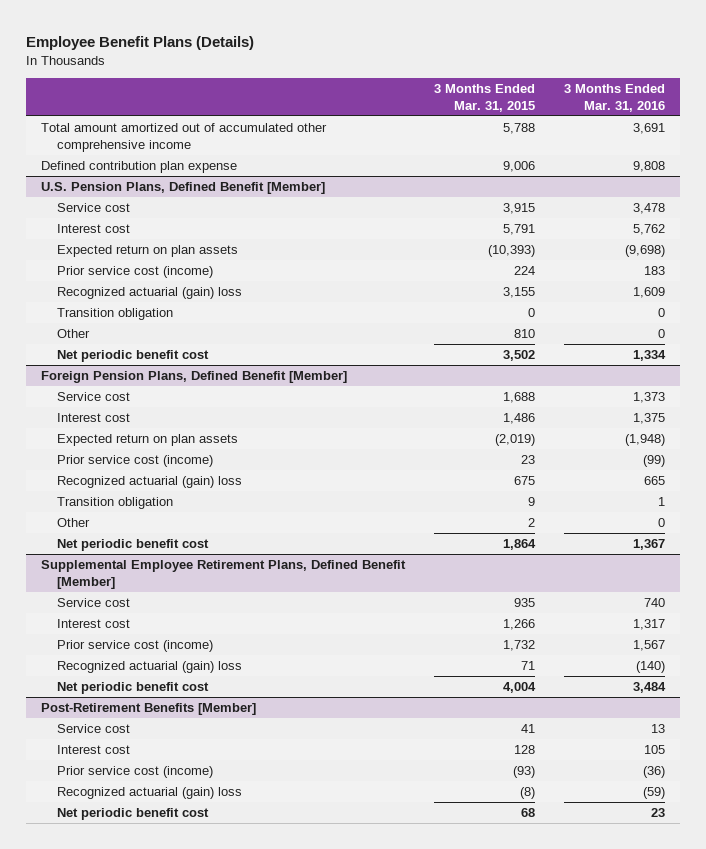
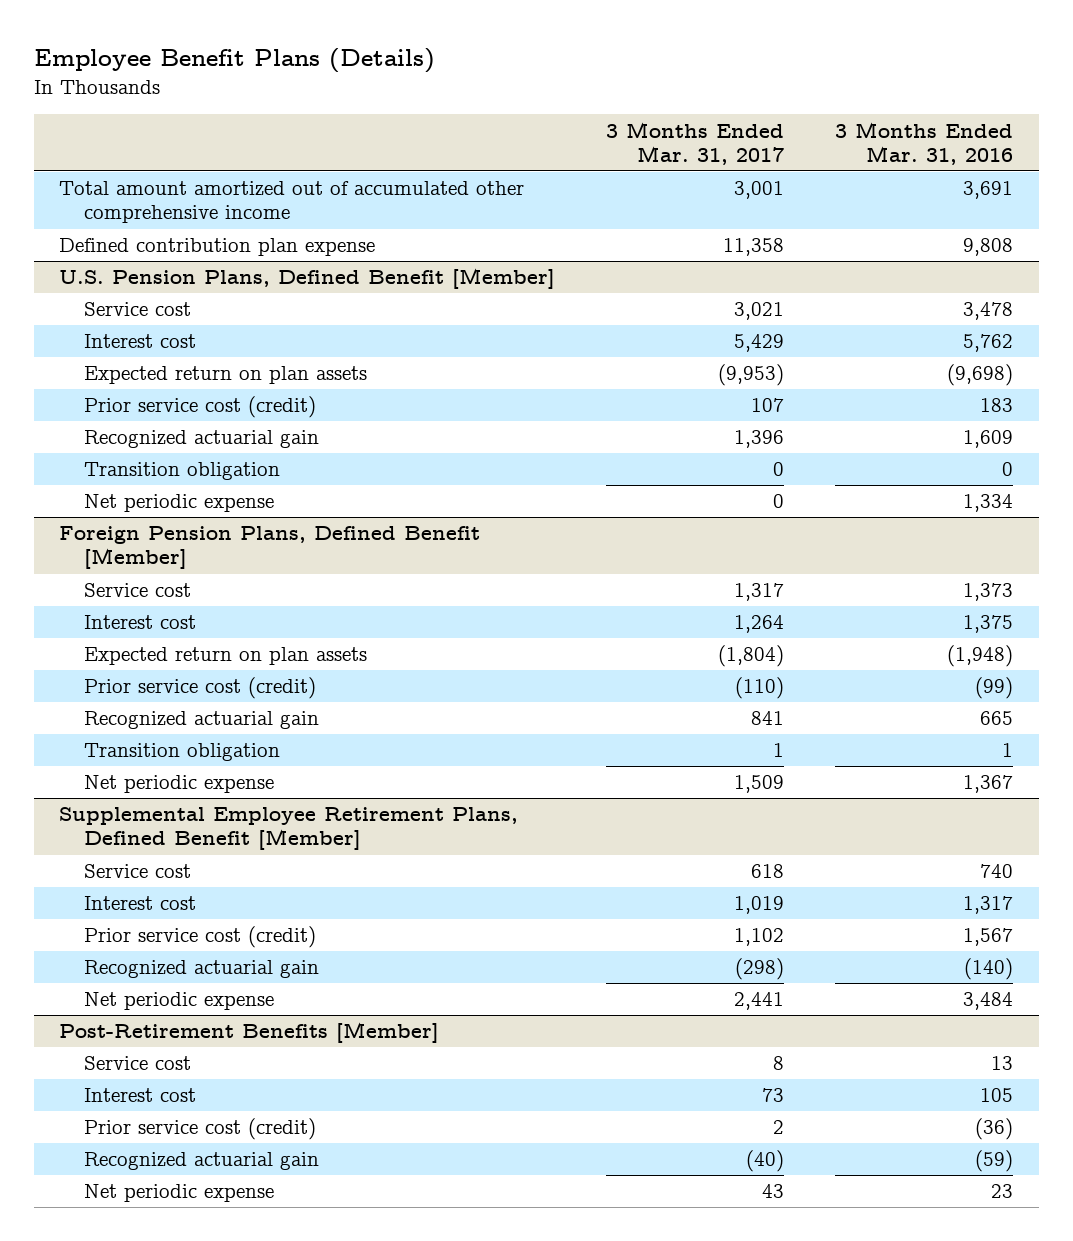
[433,84,535,112] 3 Months Ended Mar. 31, 2015 -> none
none -> [606,121,785,165] 3 Months Ended Mar. 31, 2017
[56,266,213,279] Prior service cost (income) -> [84,396,317,419] Prior service cost (credit)
[56,287,242,300] Recognized actuarial (gain) loss -> [84,430,320,449] Recognized actuarial gain
[56,329,90,339] Other -> none
[56,350,209,363] Net periodic benefit cost -> [84,494,275,513] Net periodic expense
[56,455,213,468] Prior service cost (income) -> [84,677,317,700] Prior service cost (credit)
[56,476,242,489] Recognized actuarial (gain) loss -> [84,711,320,730] Recognized actuarial gain
[56,518,90,528] Other -> none
[56,539,209,552] Net periodic benefit cost -> [84,775,275,794] Net periodic expense
[56,640,213,653] Prior service cost (income) -> [84,926,317,949] Prior service cost (credit)
[56,661,242,674] Recognized actuarial (gain) loss -> [84,960,320,979] Recognized actuarial gain
[56,682,209,695] Net periodic benefit cost -> [84,992,275,1011] Net periodic expense
[56,766,213,779] Prior service cost (income) -> [84,1118,317,1141] Prior service cost (credit)
[56,787,242,800] Recognized actuarial (gain) loss -> [84,1152,320,1171] Recognized actuarial gain
[56,808,209,821] Net periodic benefit cost -> [84,1184,275,1203] Net periodic expense

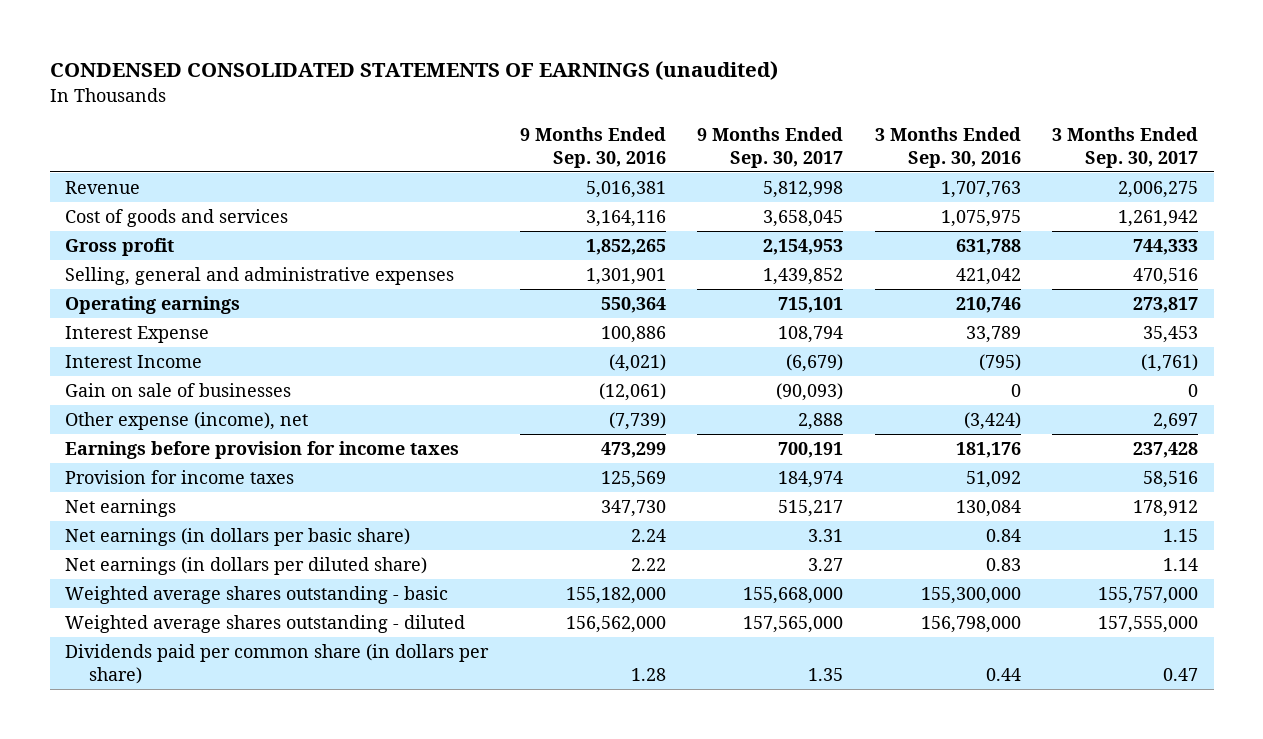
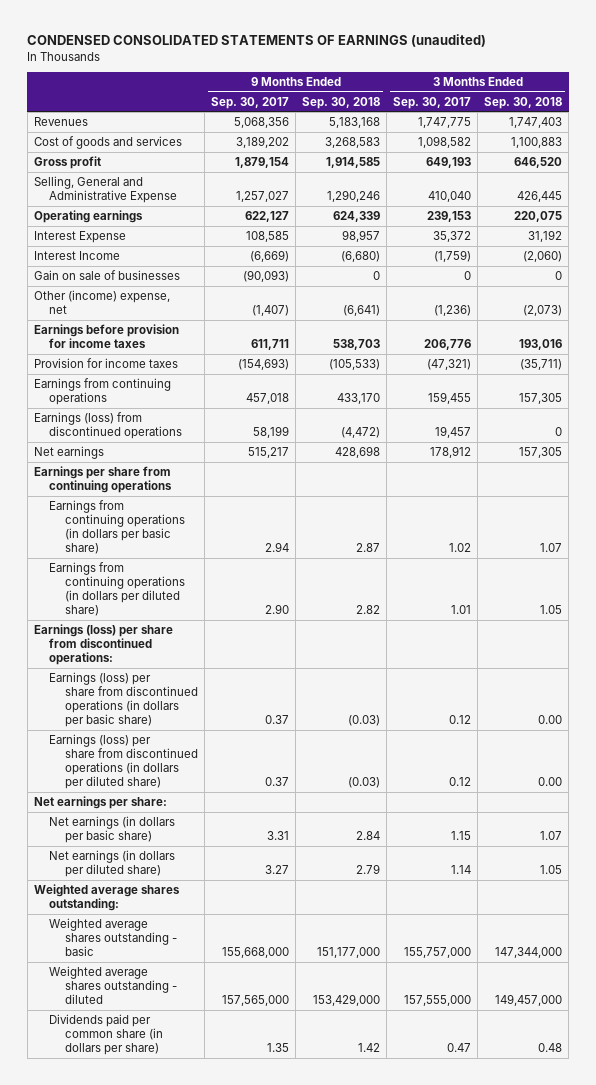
[519,126,666,168] 9 Months Ended Sep. 30, 2016 -> none
[874,126,1021,168] 3 Months Ended Sep. 30, 2016 -> none
none -> [302,96,381,109] Sep. 30, 2018
none -> [484,96,563,109] Sep. 30, 2018
[65,181,141,195] Revenue -> none
none -> [33,117,88,127] Revenues
[763,210,844,228] 3,658,045 -> [236,136,290,149] 3,189,202
[1118,210,1199,228] 1,261,942 -> [418,136,472,149] 1,098,582
[763,239,844,256] 2,154,953 -> [235,157,290,169] 1,879,154
[1133,239,1199,256] 744,333 -> [426,157,472,169] 649,193
[65,267,455,286] Selling, general and administrative expenses -> [33,176,178,204] Selling, General and Administrative Expense
[763,268,844,286] 1,439,852 -> [236,191,290,203] 1,257,027
[1133,268,1199,286] 470,516 -> [428,191,472,203] 410,040
[778,297,844,314] 715,101 -> [245,211,290,223] 622,127
[1133,297,1199,314] 273,817 -> [427,211,472,223] 239,153
[778,326,844,344] 108,794 -> [246,231,290,243] 108,585
[1143,326,1199,344] 35,453 -> [433,231,472,243] 35,372
[786,354,844,373] (6,679) -> [250,250,290,263] (6,669)
[1141,354,1199,373] (1,761) -> [434,250,472,263] (1,759)
[65,412,309,431] Other expense (income), net -> [33,290,170,315] Other (income) expense, net
[798,413,844,431] 2,888 -> [252,305,290,317] (1,407)
[1153,413,1199,431] 2,697 -> [434,305,472,317] (1,236)
[778,442,844,459] 700,191 -> [251,339,290,351] 611,711
[1133,442,1199,459] 237,428 -> [424,339,472,351] 206,776
[778,471,844,489] 184,974 -> [238,358,290,371] (154,693)
[1143,471,1199,489] 58,516 -> [427,359,472,371] (47,321)
none -> [33,378,171,406] Earnings from continuing operations
none -> [33,412,183,440] Earnings (loss) from discontinued operations
none -> [33,466,173,494] Earnings per share from continuing operations
none -> [49,500,186,555] Earnings from continuing operations (in dollars per basic share)
none -> [49,562,186,617] Earnings from continuing operations (in dollars per diluted share)
none -> [33,624,173,666] Earnings (loss) per share from discontinued operations:
none -> [49,672,199,728] Earnings (loss) per share from discontinued operations (in dollars per basic share)
none -> [49,734,199,790] Earnings (loss) per share from discontinued operations (in dollars per diluted share)
none -> [33,796,167,810] Net earnings per share:
none -> [33,884,180,912] Weighted average shares outstanding:

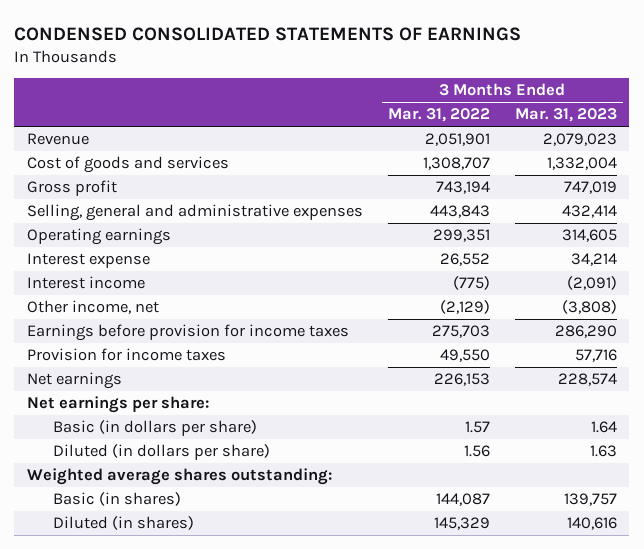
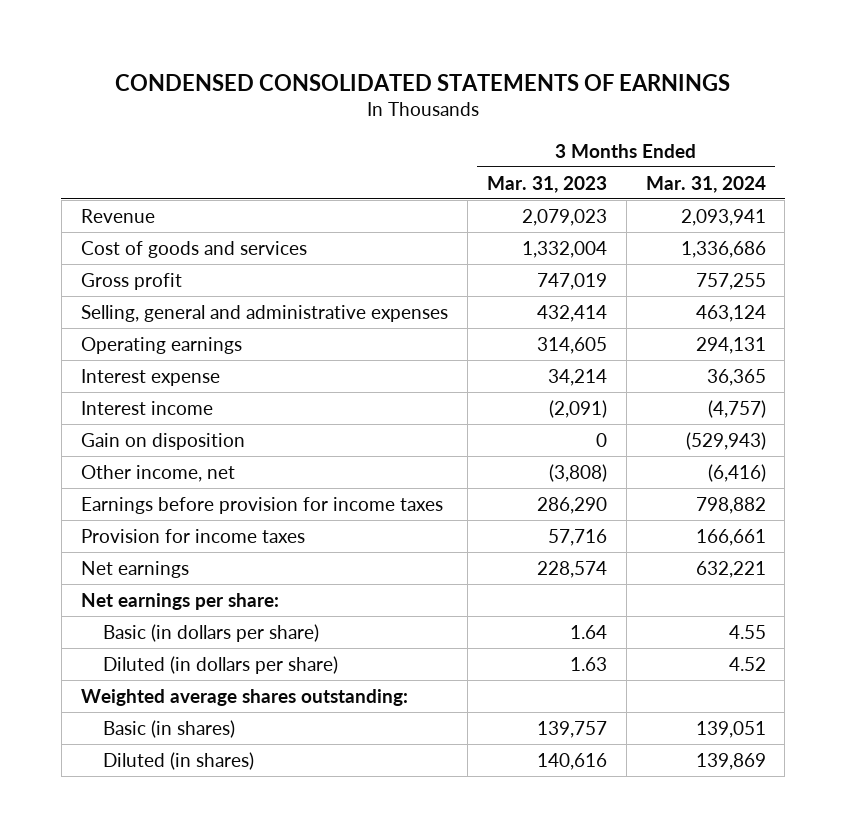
[387,108,490,123] Mar. 31, 2022 -> none
none -> [645,175,766,193] Mar. 31, 2024
none -> [80,432,245,450] Gain on disposition

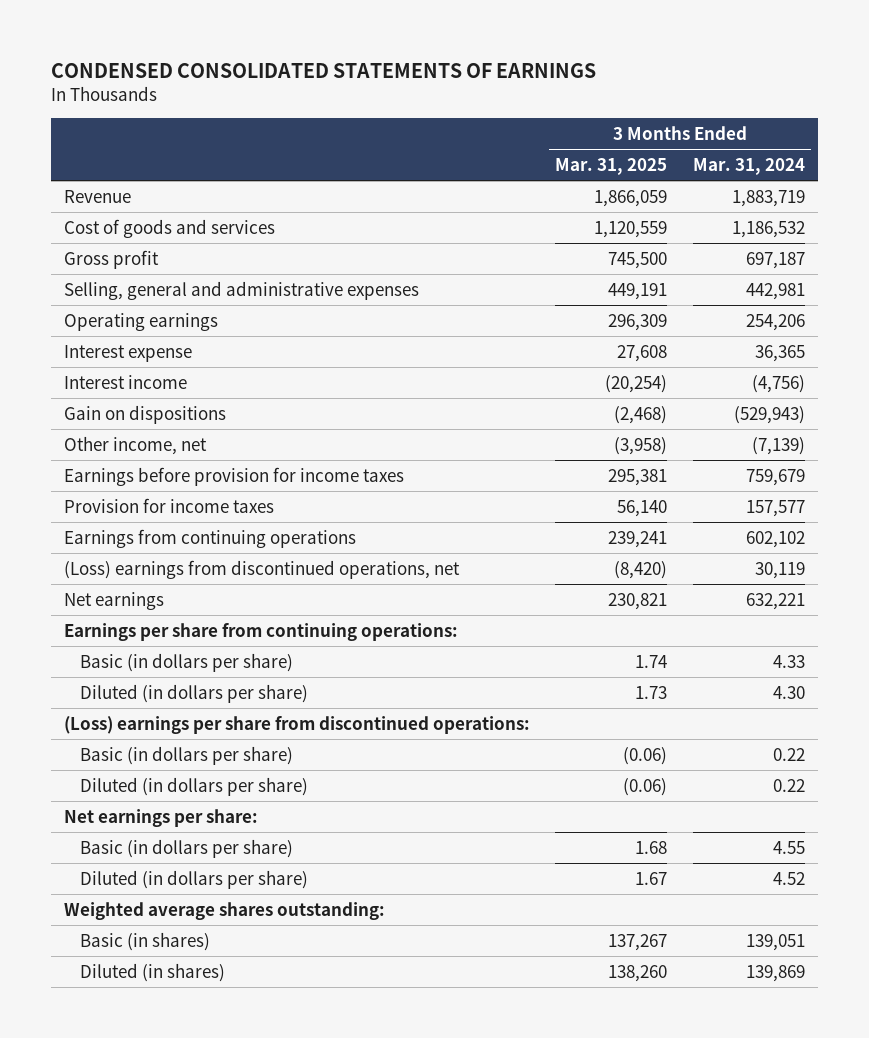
[486,175,607,193] Mar. 31, 2023 -> none
none -> [555,157,668,175] Mar. 31, 2025
[680,208,766,226] 2,093,941 -> [731,189,805,207] 1,883,719
[680,240,766,258] 1,336,686 -> [731,220,805,238] 1,186,532
[695,272,766,290] 757,255 -> [745,251,805,269] 697,187
[695,304,766,322] 463,124 -> [745,282,805,300] 442,981
[695,336,766,354] 294,131 -> [745,313,805,331] 254,206
[707,399,766,418] (4,757) -> [751,374,805,393] (4,756)
[80,432,245,450] Gain on disposition -> [63,404,226,424] Gain on dispositions
[707,463,766,482] (6,416) -> [751,436,805,455] (7,139)
[695,496,766,514] 798,882 -> [745,468,805,486] 759,679
[695,528,766,546] 166,661 -> [745,499,805,517] 157,577
none -> [63,528,356,548] Earnings from continuing operations
none -> [63,559,460,579] (Loss) earnings from discontinued operations, net
none -> [63,622,458,641] Earnings per share from continuing operations:
none -> [79,652,293,672] Basic (in dollars per share)
none -> [79,683,308,703] Diluted (in dollars per share)
none -> [63,715,530,734] (Loss) earnings per share from discontinued operations:
none -> [79,745,293,765] Basic (in dollars per share)
none -> [79,776,308,796] Diluted (in dollars per share)

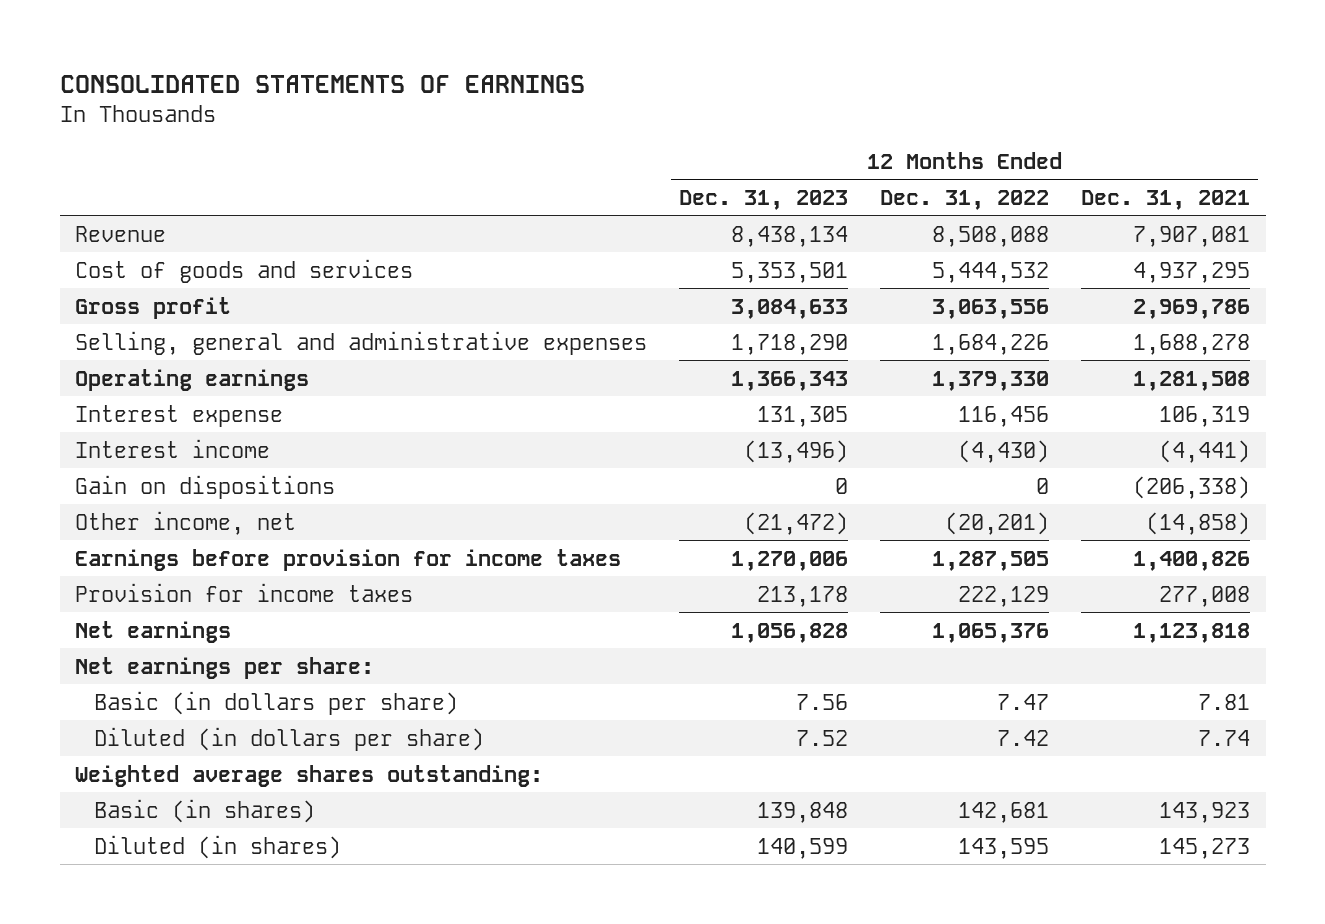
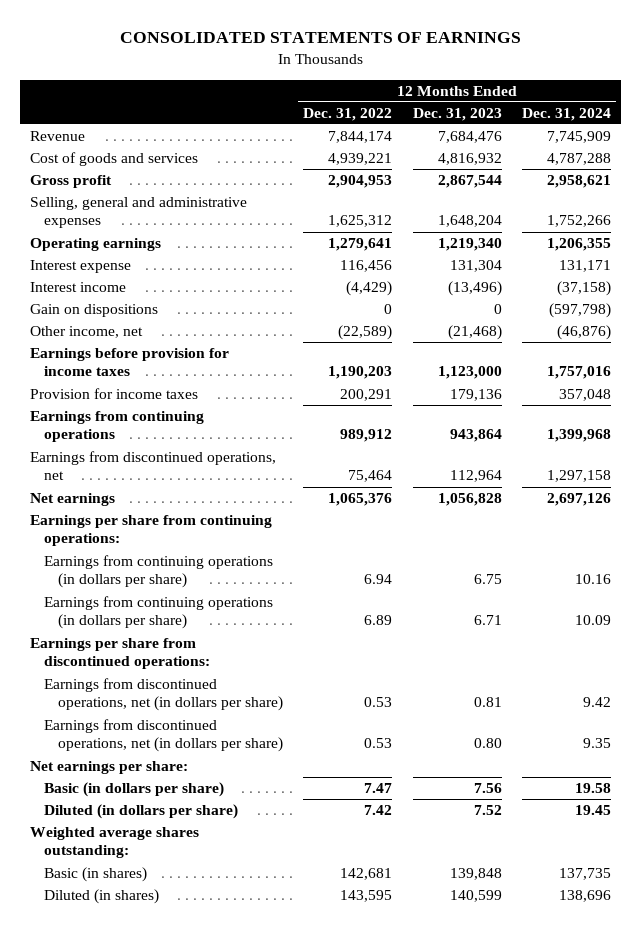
[1080,189,1250,210] Dec. 31, 2021 -> none
none -> [522,107,612,121] Dec. 31, 2024
[731,225,849,247] 8,438,134 -> [437,131,502,144] 7,684,476
[932,225,1050,247] 8,508,088 -> [328,131,393,144] 7,844,174
[731,261,849,283] 5,353,501 -> [437,153,502,166] 4,816,932
[932,261,1050,283] 5,444,532 -> [328,153,393,166] 4,939,221
[731,298,849,319] 3,084,633 -> [437,175,502,189] 2,867,544
[932,298,1050,319] 3,063,556 -> [328,175,393,189] 2,904,953
[731,333,849,355] 1,718,290 -> [437,215,502,228] 1,648,204
[932,333,1050,355] 1,684,226 -> [328,215,393,228] 1,625,312
[731,370,849,391] 1,366,343 -> [437,238,502,252] 1,219,340
[932,370,1050,391] 1,379,330 -> [328,238,393,252] 1,279,641
[757,405,849,427] 131,305 -> [449,260,502,273] 131,304
[958,439,1050,463] (4,430) -> [346,281,393,297] (4,429)
[744,511,849,535] (21,472) -> [447,325,502,341] (21,468)
[945,511,1050,535] (20,201) -> [338,325,393,341] (22,589)
[731,550,849,571] 1,270,006 -> [437,366,502,380] 1,123,000
[932,550,1050,571] 1,287,505 -> [328,366,393,380] 1,190,203
[757,585,849,607] 213,178 -> [449,389,502,402] 179,136
[958,585,1050,607] 222,129 -> [340,389,393,402] 200,291
none -> [29,411,204,443] Earnings from continuing operations
none -> [29,451,276,481] Earnings from discontinued operations, net
none -> [29,515,272,547] Earnings per share from continuing operations:
none -> [43,555,273,589] Earnings from continuing operations (in dollars per share)
none -> [43,596,273,630] Earnings from continuing operations (in dollars per share)
none -> [29,638,210,670] Earnings per share from discontinued operations:
none -> [43,678,283,712] Earnings from discontinued operations, net (in dollars per share)
none -> [43,719,283,753] Earnings from discontinued operations, net (in dollars per share)

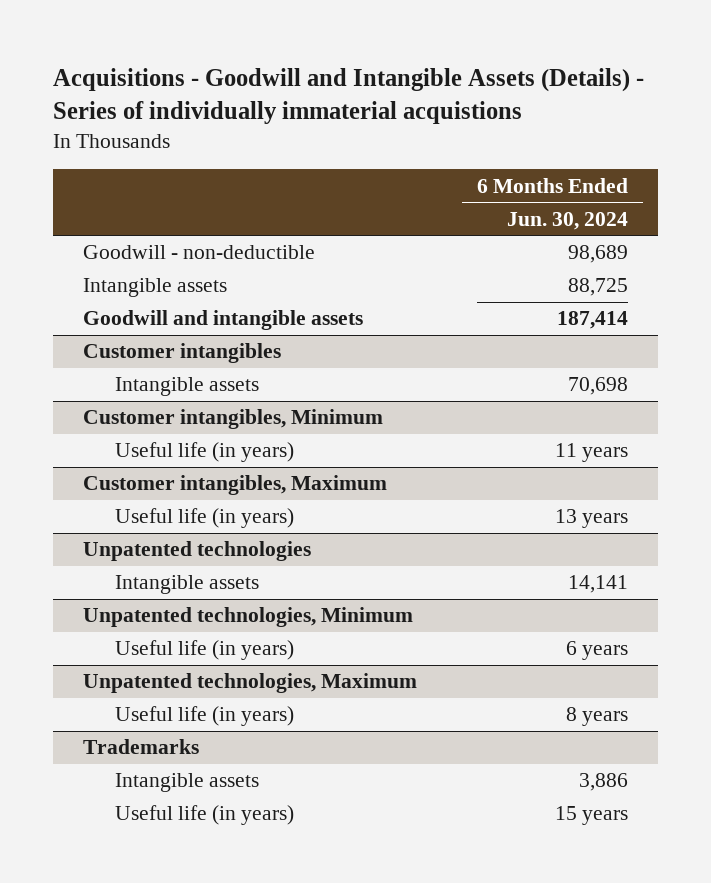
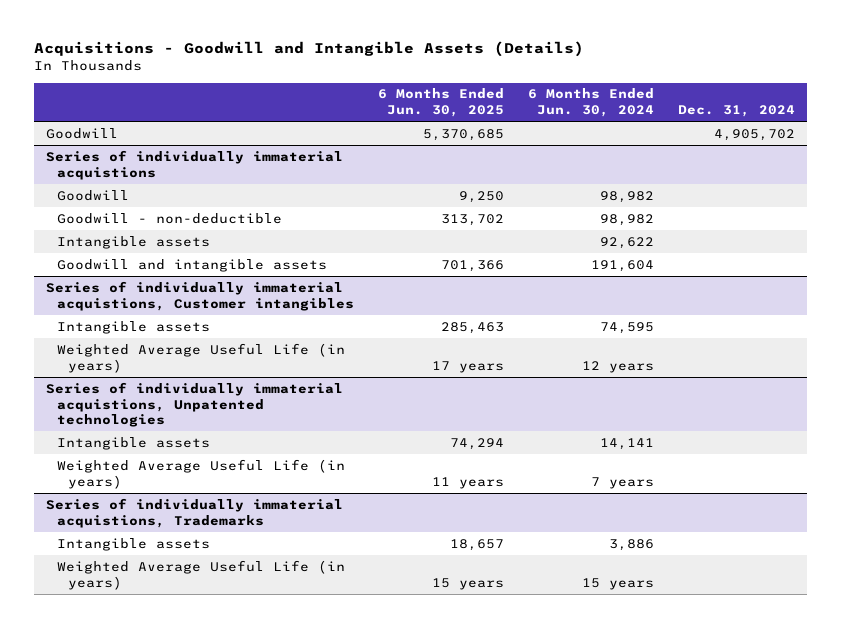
[52,68,644,125] Acquisitions - Goodwill and Intangible Assets (Details) - Series of individually immaterial acquistions -> [34,41,585,58] Acquisitions - Goodwill and Intangible Assets (Details)
none -> [378,88,505,118] 6 Months Ended Jun. 30, 2025
none -> [678,105,796,118] Dec. 31, 2024
[82,343,281,364] Customer intangibles -> none
[82,409,383,430] Customer intangibles, Minimum -> none
[82,475,387,496] Customer intangibles, Maximum -> none
[115,508,295,529] Useful life (in years) -> none
[82,541,311,562] Unpatented technologies -> none
none -> [46,127,119,139] Goodwill
none -> [46,149,344,180] Series of individually immaterial acquistions
none -> [57,189,130,201] Goodwill
[568,245,629,264] 98,689 -> [600,213,655,226] 98,982
[568,278,629,297] 88,725 -> [600,236,655,249] 92,622
[557,311,629,330] 187,414 -> [591,259,655,272] 191,604
none -> [46,280,355,311] Series of individually immaterial acquistions, Customer intangibles
[568,377,629,396] 70,698 -> [600,321,655,334] 74,595
[115,442,295,463] Useful life (in years) -> [57,342,346,373] Weighted Average Useful Life (in years)
[555,443,629,463] 11 years -> [582,360,655,373] 12 years
none -> [46,381,344,428] Series of individually immaterial acquistions, Unpatented technologies
[82,607,413,628] Unpatented technologies, Minimum -> none
[82,673,417,694] Unpatented technologies, Maximum -> none
[115,706,295,727] Useful life (in years) -> none
[82,739,199,755] Trademarks -> none
[115,640,295,661] Useful life (in years) -> [57,458,346,489] Weighted Average Useful Life (in years)
[566,641,629,661] 6 years -> [591,476,655,489] 7 years
none -> [46,497,344,528] Series of individually immaterial acquistions, Trademarks
[115,805,295,826] Useful life (in years) -> [57,559,346,590] Weighted Average Useful Life (in years)

